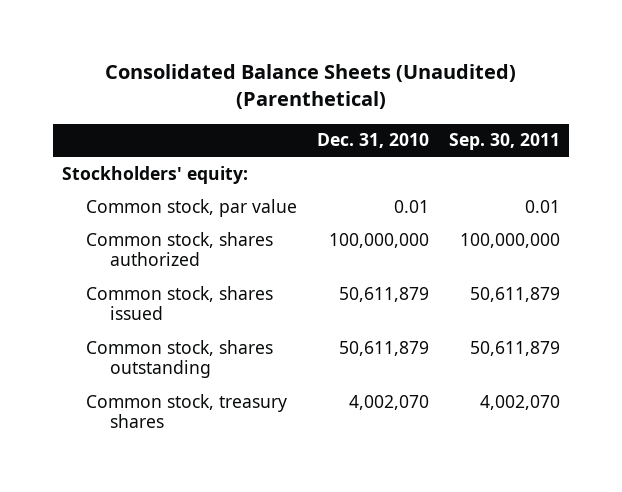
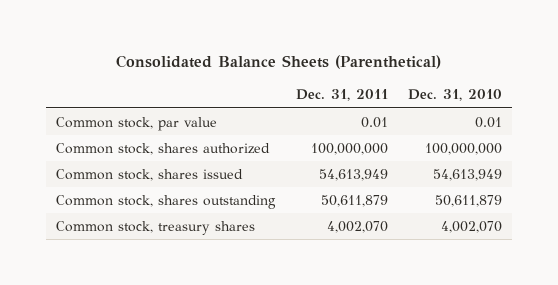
[104,64,516,110] Consolidated Balance Sheets (Unaudited) (Parenthetical) -> [116,55,442,70] Consolidated Balance Sheets (Parenthetical)
[448,133,560,151] Sep. 30, 2011 -> none
none -> [295,89,388,102] Dec. 31, 2011
[62,165,249,184] Stockholders' equity: -> none
[338,286,429,302] 50,611,879 -> [433,168,503,181] 54,613,949

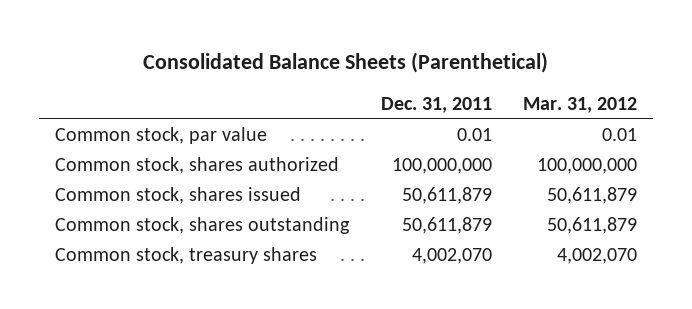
[408,89,503,102] Dec. 31, 2010 -> none
none -> [523,96,638,113] Mar. 31, 2012
[318,168,388,181] 54,613,949 -> [401,187,492,205] 50,611,879

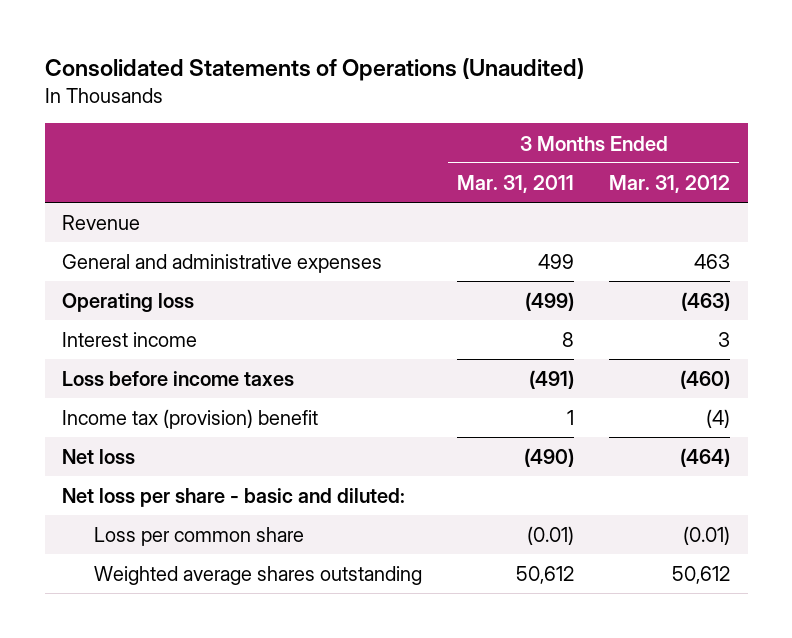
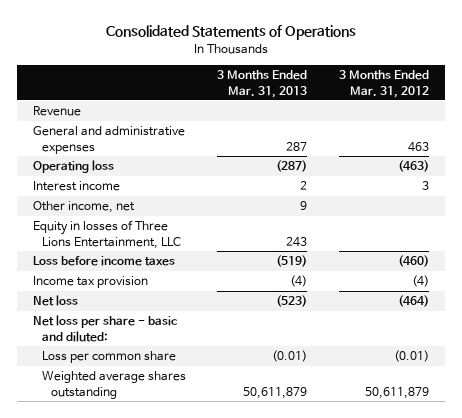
[44,58,584,82] Consolidated Statements of Operations (Unaudited) -> [105,25,356,41] Consolidated Statements of Operations
[457,175,575,194] Mar. 31, 2011 -> none
none -> [217,70,308,98] 3 Months Ended Mar. 31, 2013
none -> [33,201,136,214] Other income, net
none -> [33,220,181,249] Equity in losses of Three Lions Entertainment, LLC
[62,409,319,430] Income tax (provision) benefit -> [33,276,149,289] Income tax provision
[672,566,731,585] 50,612 -> [364,386,429,399] 50,611,879

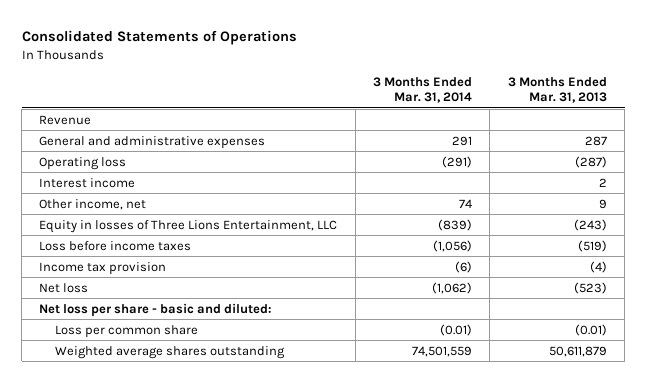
[338,70,429,98] 3 Months Ended Mar. 31, 2012 -> none
none -> [373,77,473,103] 3 Months Ended Mar. 31, 2014
[286,236,308,247] 243 -> [573,218,607,231] (243)

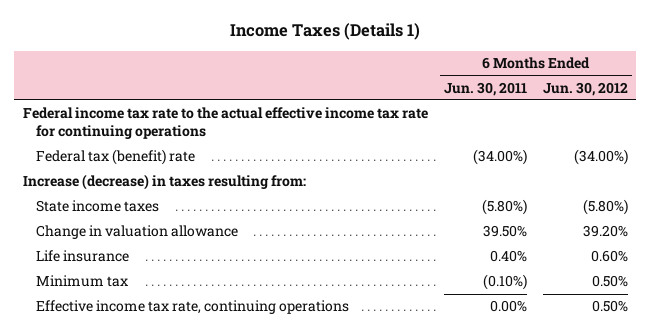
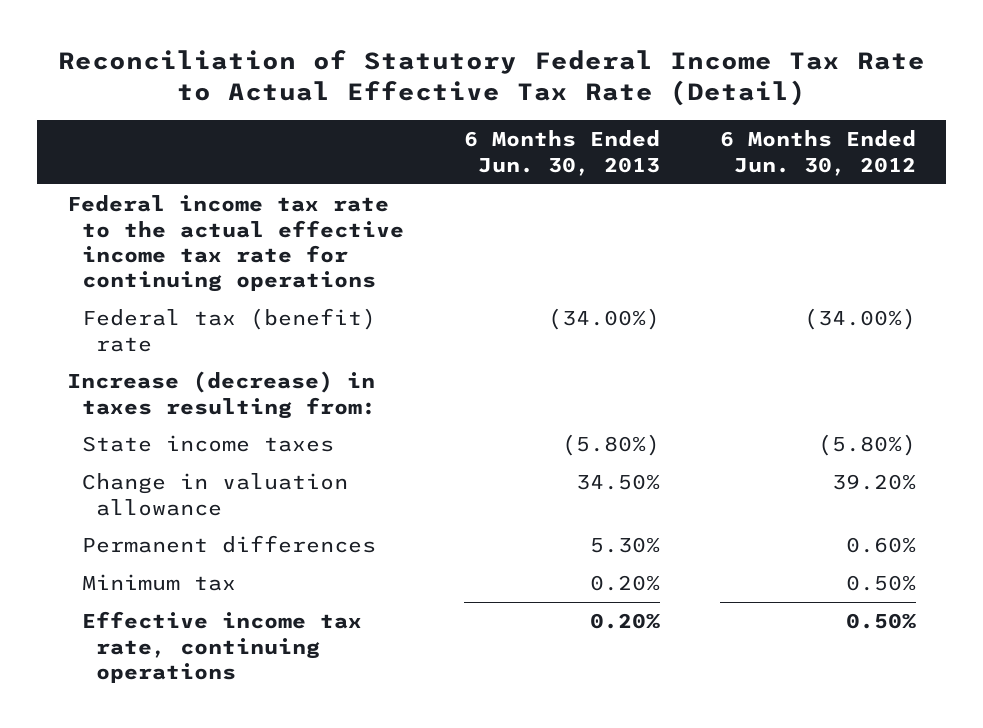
[230,23,421,41] Income Taxes (Details 1) -> [57,49,925,107] Reconciliation of Statutory Federal Income Tax Rate to Actual Effective Tax Rate (Detail)
[443,81,527,96] Jun. 30, 2011 -> none
none -> [463,130,660,176] 6 Months Ended Jun. 30, 2013
[35,250,129,263] Life insurance -> [81,535,376,554] Permanent differences

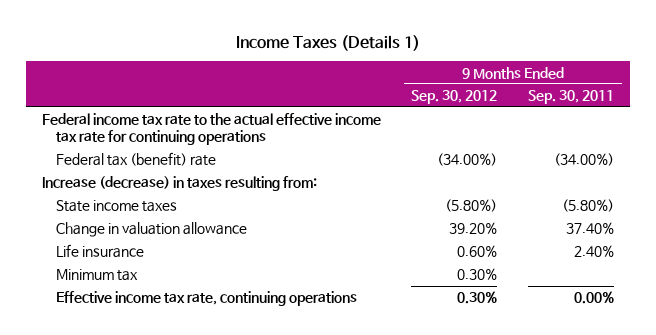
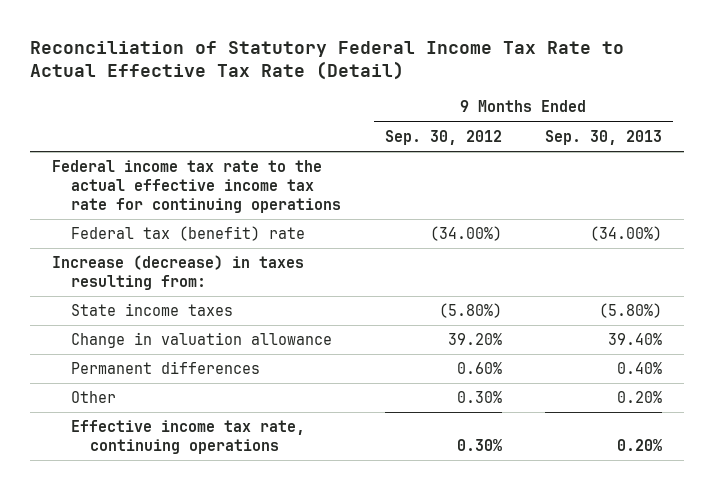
[235,34,420,51] Income Taxes (Details 1) -> [30,40,625,81] Reconciliation of Statutory Federal Income Tax Rate to Actual Effective Tax Rate (Detail)
[528,90,615,105] Sep. 30, 2011 -> none
none -> [545,129,663,145] Sep. 30, 2013
[56,244,145,259] Life insurance -> [71,361,261,375] Permanent differences
[56,269,139,282] Minimum tax -> [71,391,117,404] Other

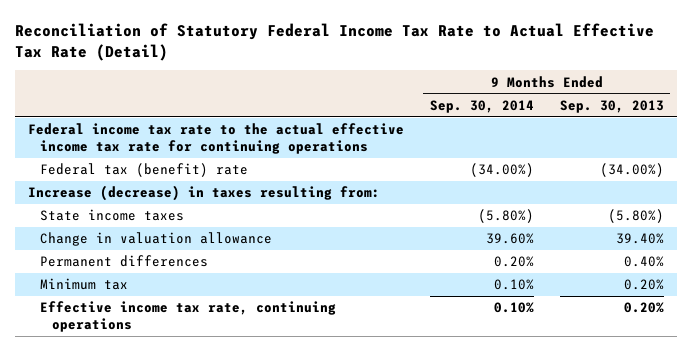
[384,129,502,145] Sep. 30, 2012 -> none
none -> [429,99,534,113] Sep. 30, 2014
[71,391,117,404] Other -> [39,278,128,291] Minimum tax

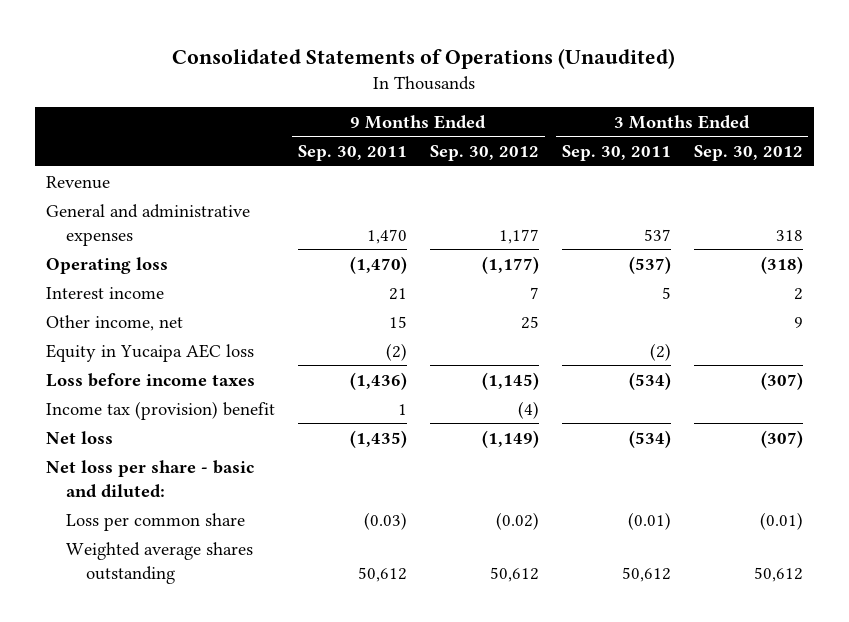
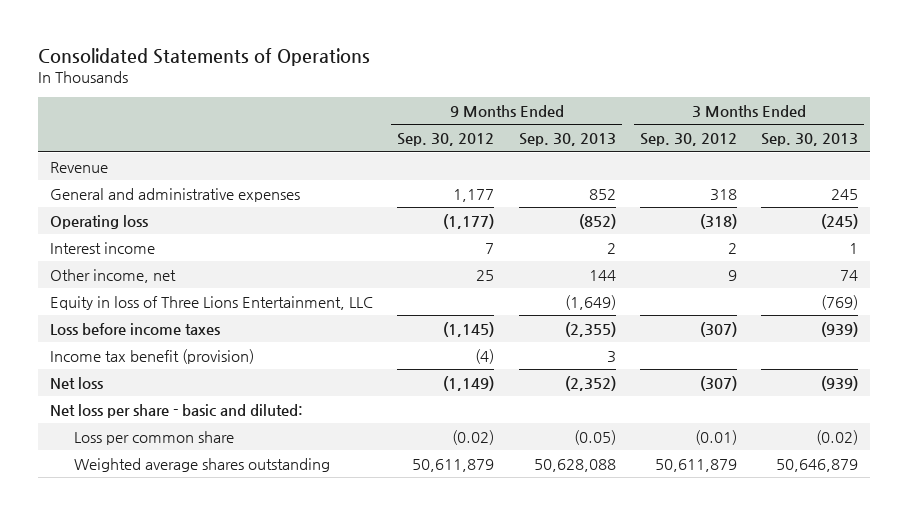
[172,47,676,69] Consolidated Statements of Operations (Unaudited) -> [38,47,371,66] Consolidated Statements of Operations
[297,145,407,162] Sep. 30, 2011 -> none
[561,145,671,162] Sep. 30, 2011 -> none
none -> [518,133,616,147] Sep. 30, 2013
none -> [761,133,859,147] Sep. 30, 2013
[45,343,254,362] Equity in Yucaipa AEC loss -> none
none -> [50,296,374,311] Equity in loss of Three Lions Entertainment, LLC
[45,400,275,420] Income tax (provision) benefit -> [50,349,255,365] Income tax benefit (provision)
[489,566,539,582] 50,612 -> [412,459,495,473] 50,611,879
[753,566,803,582] 50,612 -> [654,459,737,473] 50,611,879

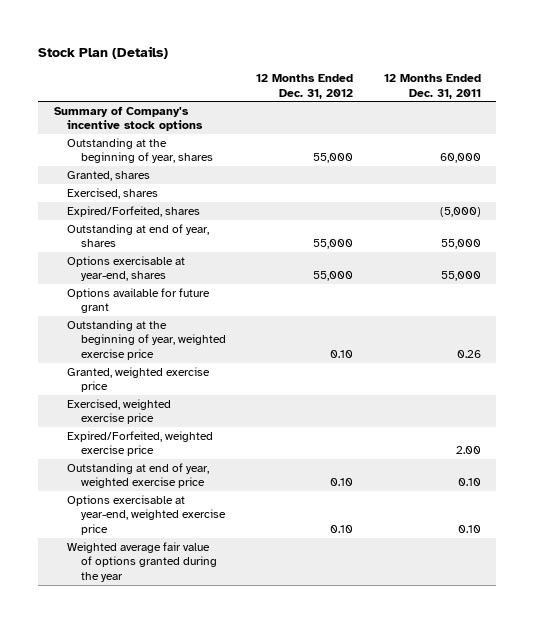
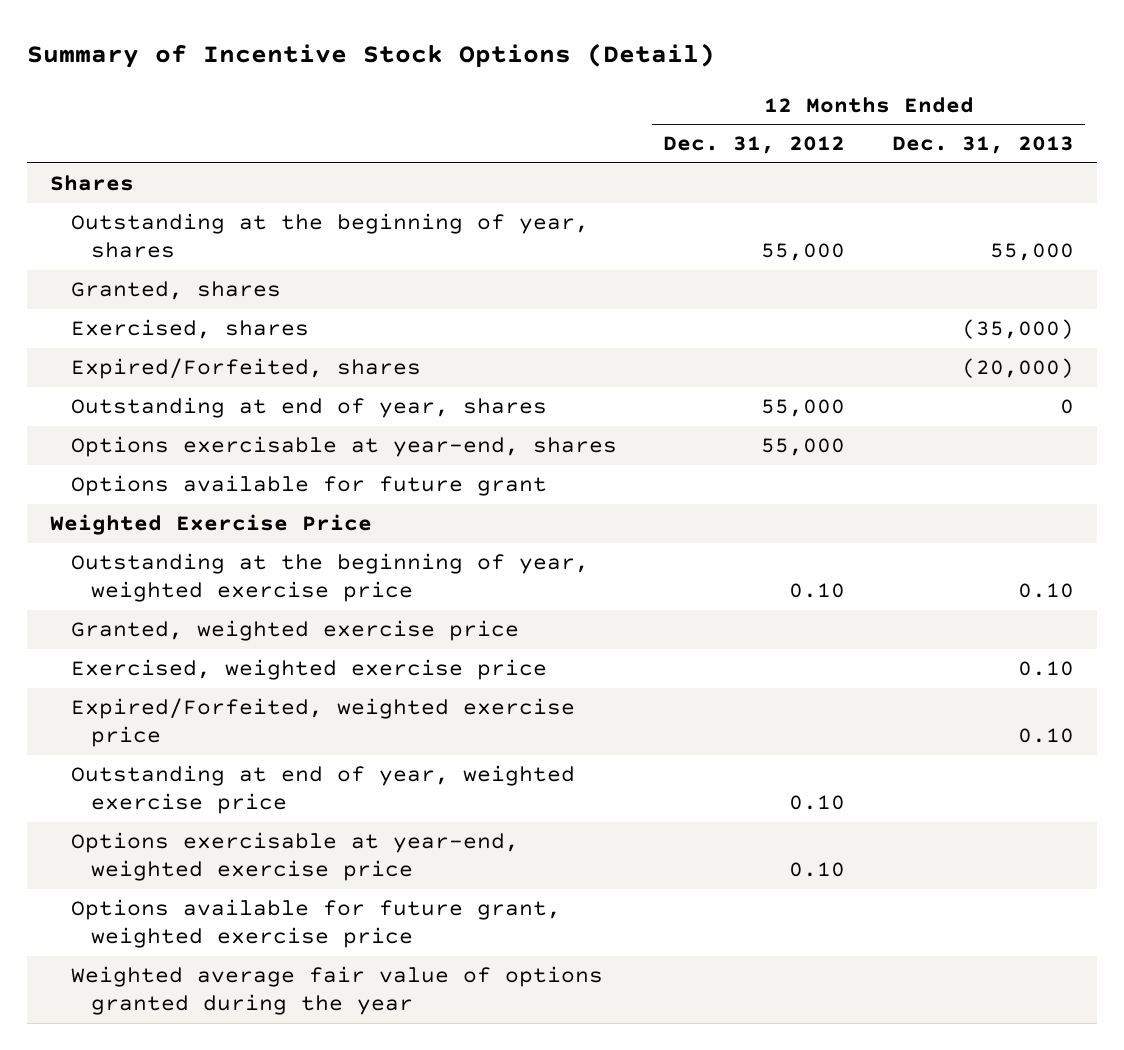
[38,46,169,60] Stock Plan (Details) -> [26,43,715,69] Summary of Incentive Stock Options (Detail)
[383,74,481,99] 12 Months Ended Dec. 31, 2011 -> none
none -> [891,136,1074,155] Dec. 31, 2013
[53,106,204,132] Summary of Company's incentive stock options -> [50,175,135,192] Shares
none -> [50,514,373,536] Weighted Exercise Price
none -> [70,899,561,949] Options available for future grant, weighted exercise price

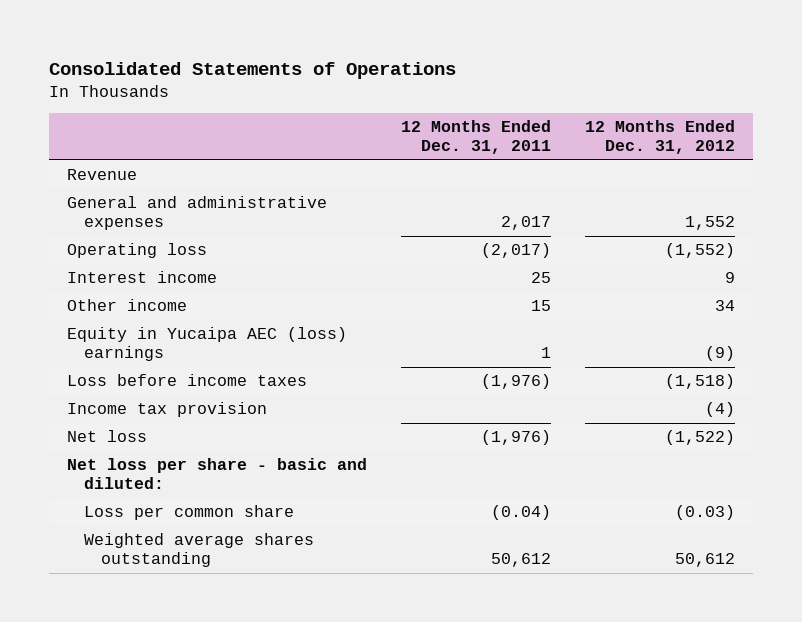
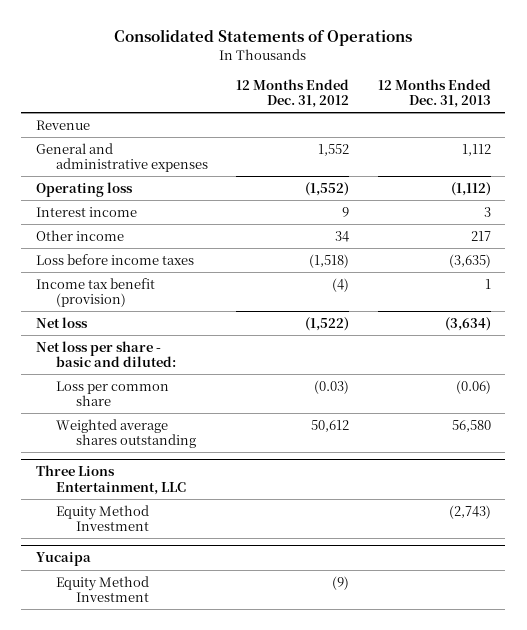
[400,120,551,155] 12 Months Ended Dec. 31, 2011 -> none
none -> [377,78,491,109] 12 Months Ended Dec. 31, 2013
[66,327,347,362] Equity in Yucaipa AEC (loss) earnings -> none
[66,402,267,418] Income tax provision -> [35,277,155,308] Income tax benefit (provision)
none -> [35,465,186,495] Three Lions Entertainment, LLC
none -> [55,504,149,532] Equity Method Investment
none -> [35,552,91,567] Yucaipa
none -> [55,575,149,603] Equity Method Investment

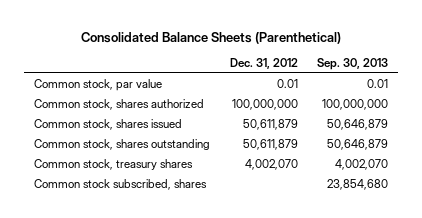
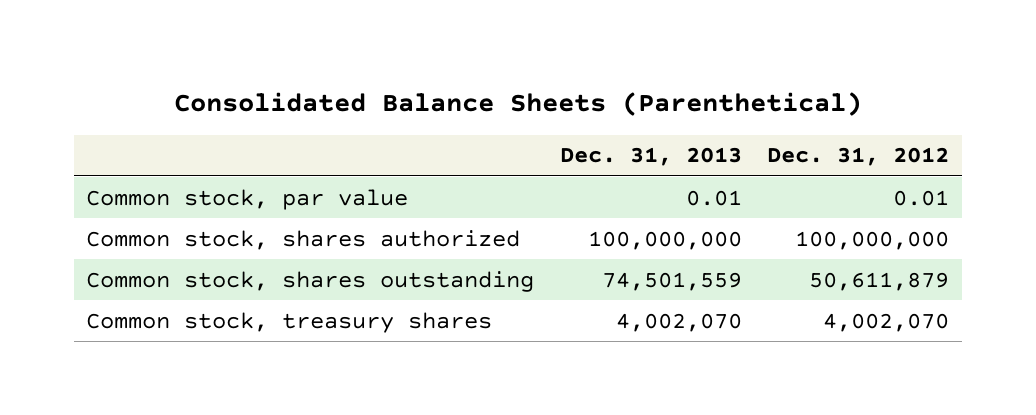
[317,57,389,70] Sep. 30, 2013 -> none
none -> [559,147,742,167] Dec. 31, 2013
[33,118,182,130] Common stock, shares issued -> none
[33,178,207,190] Common stock subscribed, shares -> none

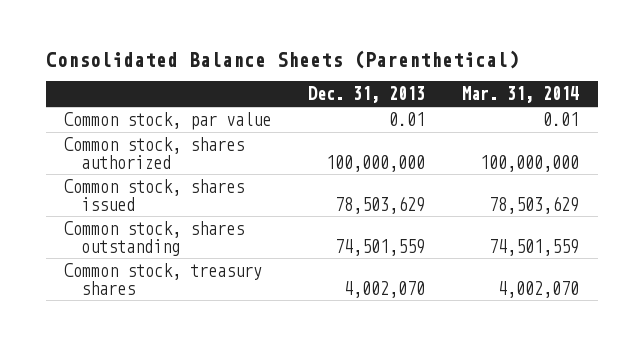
[767,147,950,167] Dec. 31, 2012 -> none
none -> [462,86,580,104] Mar. 31, 2014
none -> [64,178,245,211] Common stock, shares issued

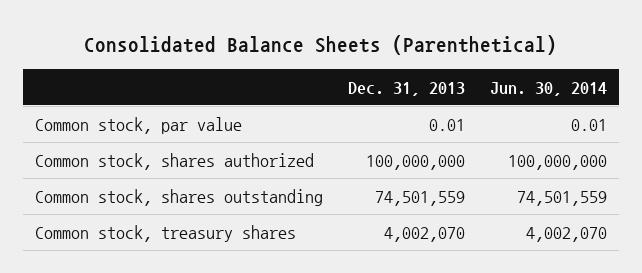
[462,86,580,104] Mar. 31, 2014 -> none
none -> [489,81,607,96] Jun. 30, 2014
[64,178,245,211] Common stock, shares issued -> none

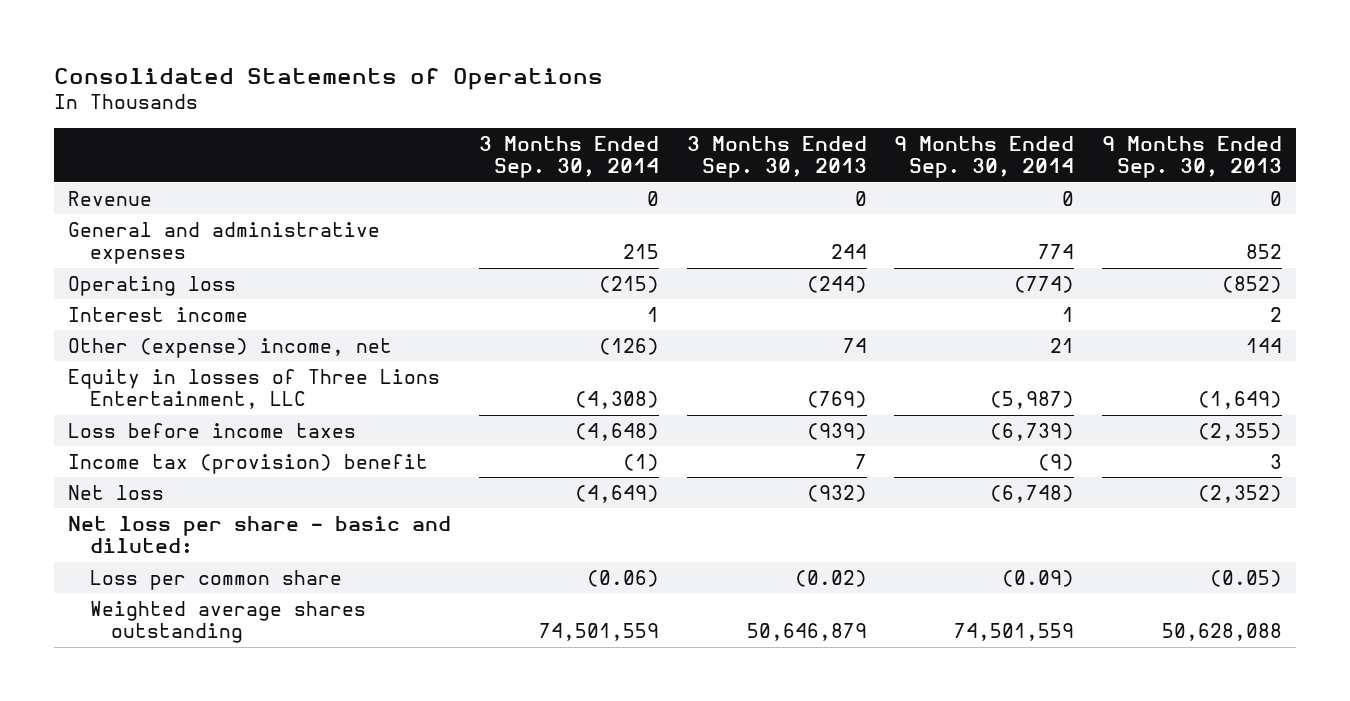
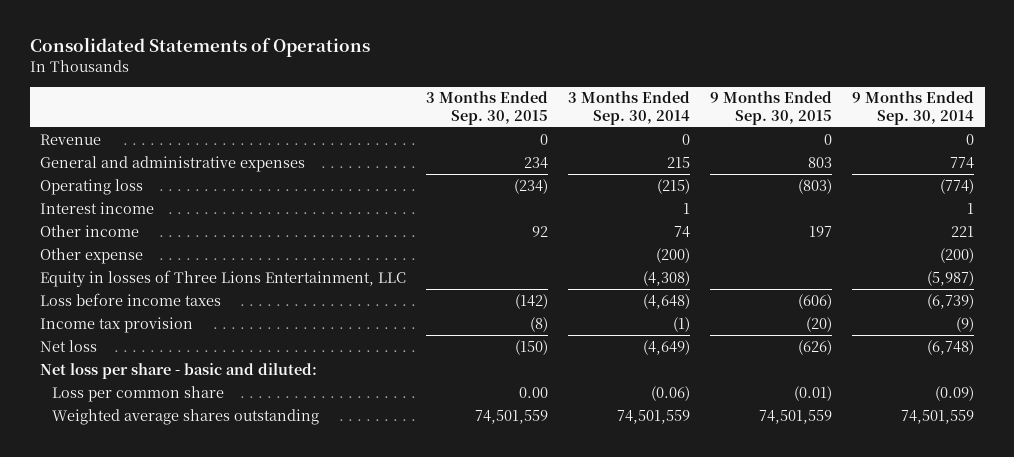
[686,135,867,179] 3 Months Ended Sep. 30, 2013 -> none
[1102,135,1283,179] 9 Months Ended Sep. 30, 2013 -> none
none -> [425,91,548,125] 3 Months Ended Sep. 30, 2015
none -> [710,91,833,125] 9 Months Ended Sep. 30, 2015
[68,337,393,358] Other (expense) income, net -> [39,224,139,237] Other income
[598,337,659,355] (126) -> [674,225,691,238] 74
[1050,337,1075,353] 21 -> [951,225,975,237] 221
none -> [39,247,143,264] Other expense
[68,453,429,474] Income tax (provision) benefit -> [39,316,193,333] Income tax provision

